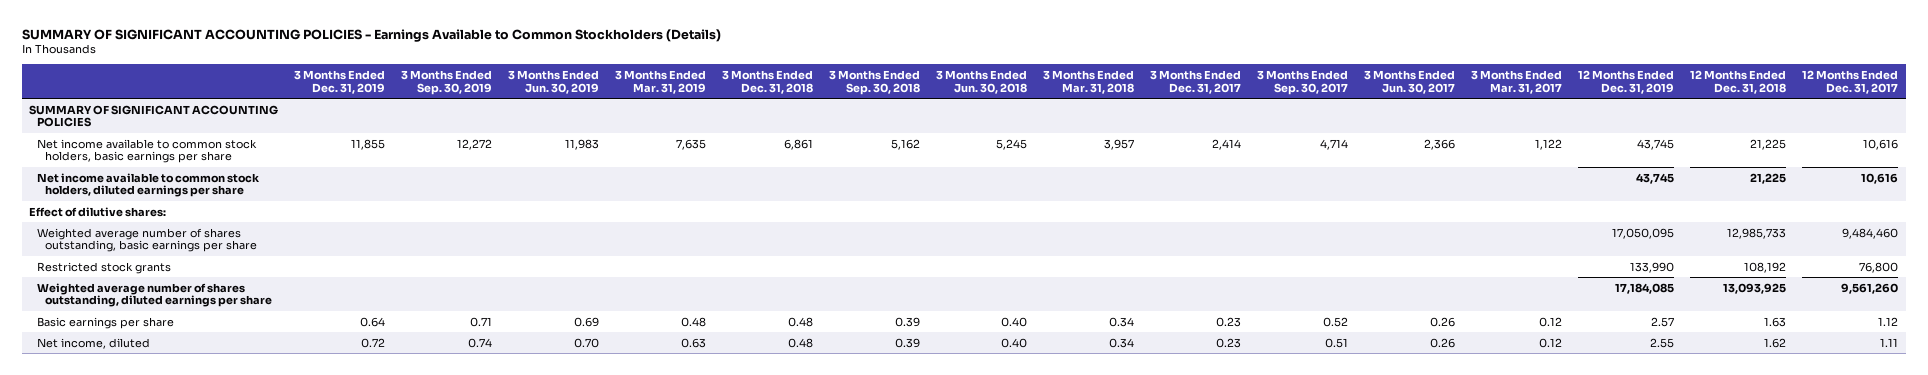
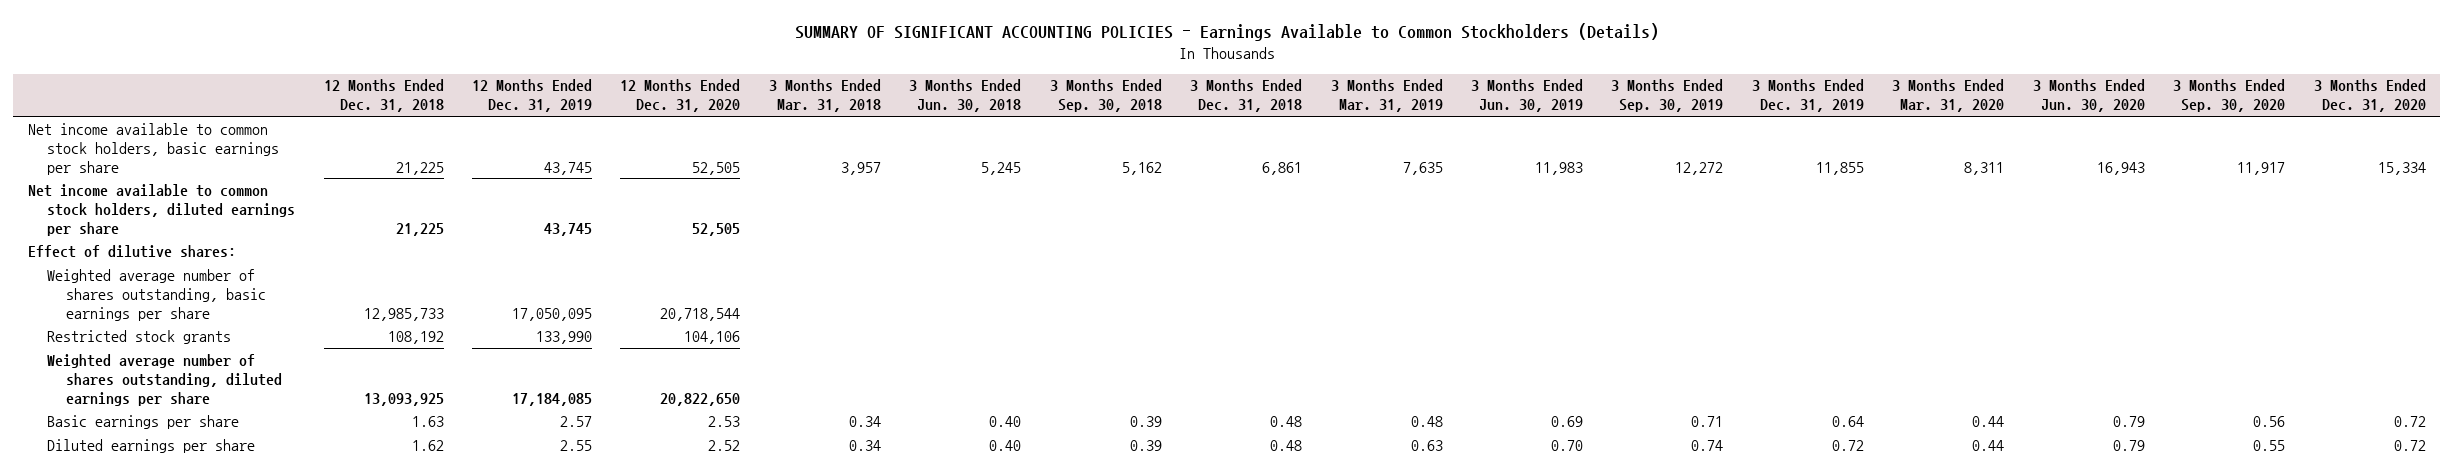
[1150,70,1242,94] 3 Months Ended Dec. 31, 2017 -> none
[1257,70,1349,95] 3 Months Ended Sep. 30, 2017 -> none
[1364,70,1456,94] 3 Months Ended Jun. 30, 2017 -> none
[1471,70,1563,94] 3 Months Ended Mar. 31, 2017 -> none
[1802,70,1899,94] 12 Months Ended Dec. 31, 2017 -> none
none -> [620,79,741,113] 12 Months Ended Dec. 31, 2020
none -> [1892,79,2005,113] 3 Months Ended Mar. 31, 2020
none -> [2032,79,2145,113] 3 Months Ended Jun. 30, 2020
none -> [2173,79,2286,113] 3 Months Ended Sep. 30, 2020
none -> [2313,79,2426,113] 3 Months Ended Dec. 31, 2020
[29,104,279,128] SUMMARY OF SIGNIFICANT ACCOUNTING POLICIES -> none
[37,337,151,349] Net income, diluted -> [47,438,256,453] Diluted earnings per share

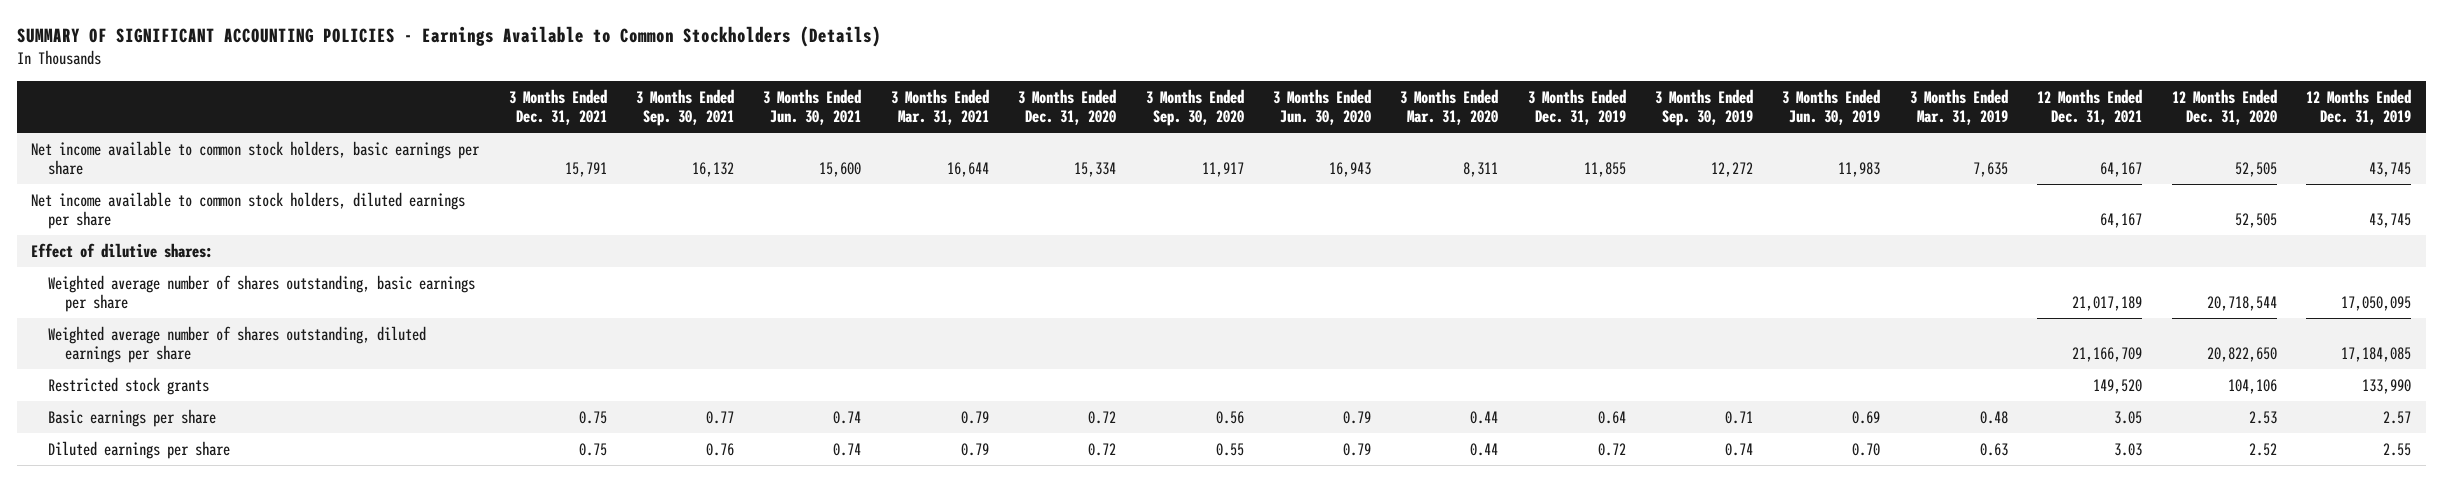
[323,79,444,113] 12 Months Ended Dec. 31, 2018 -> none
[768,79,881,113] 3 Months Ended Mar. 31, 2018 -> none
[909,79,1022,113] 3 Months Ended Jun. 30, 2018 -> none
[1049,79,1162,113] 3 Months Ended Sep. 30, 2018 -> none
[1190,79,1303,113] 3 Months Ended Dec. 31, 2018 -> none
none -> [508,88,607,126] 3 Months Ended Dec. 31, 2021
none -> [635,88,734,127] 3 Months Ended Sep. 30, 2021
none -> [763,88,862,126] 3 Months Ended Jun. 30, 2021
none -> [890,88,989,126] 3 Months Ended Mar. 31, 2021
none -> [2037,88,2143,126] 12 Months Ended Dec. 31, 2021
[47,329,232,344] Restricted stock grants -> [48,376,210,395] Restricted stock grants

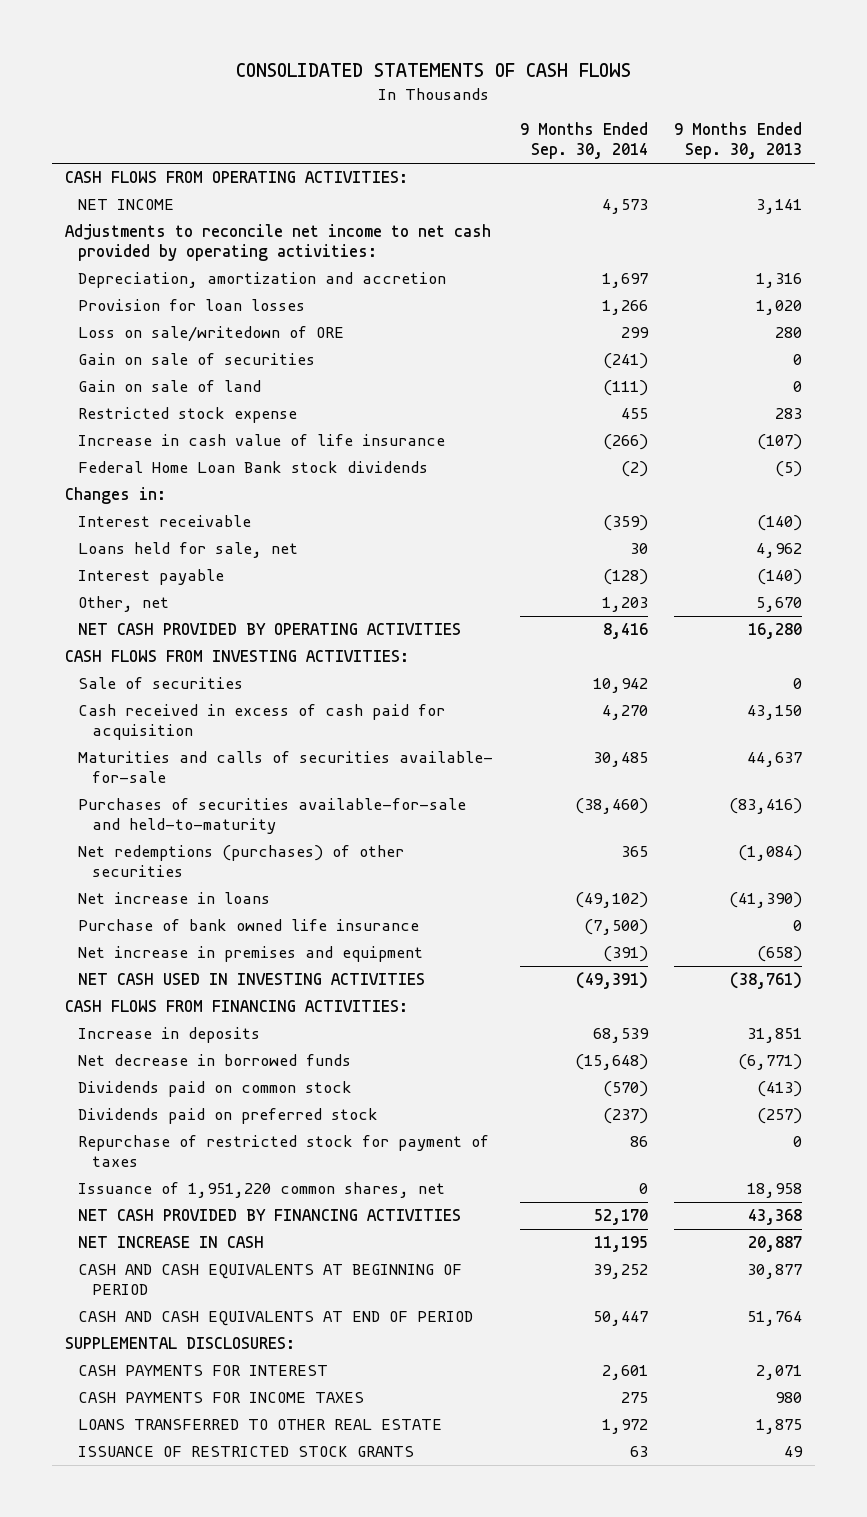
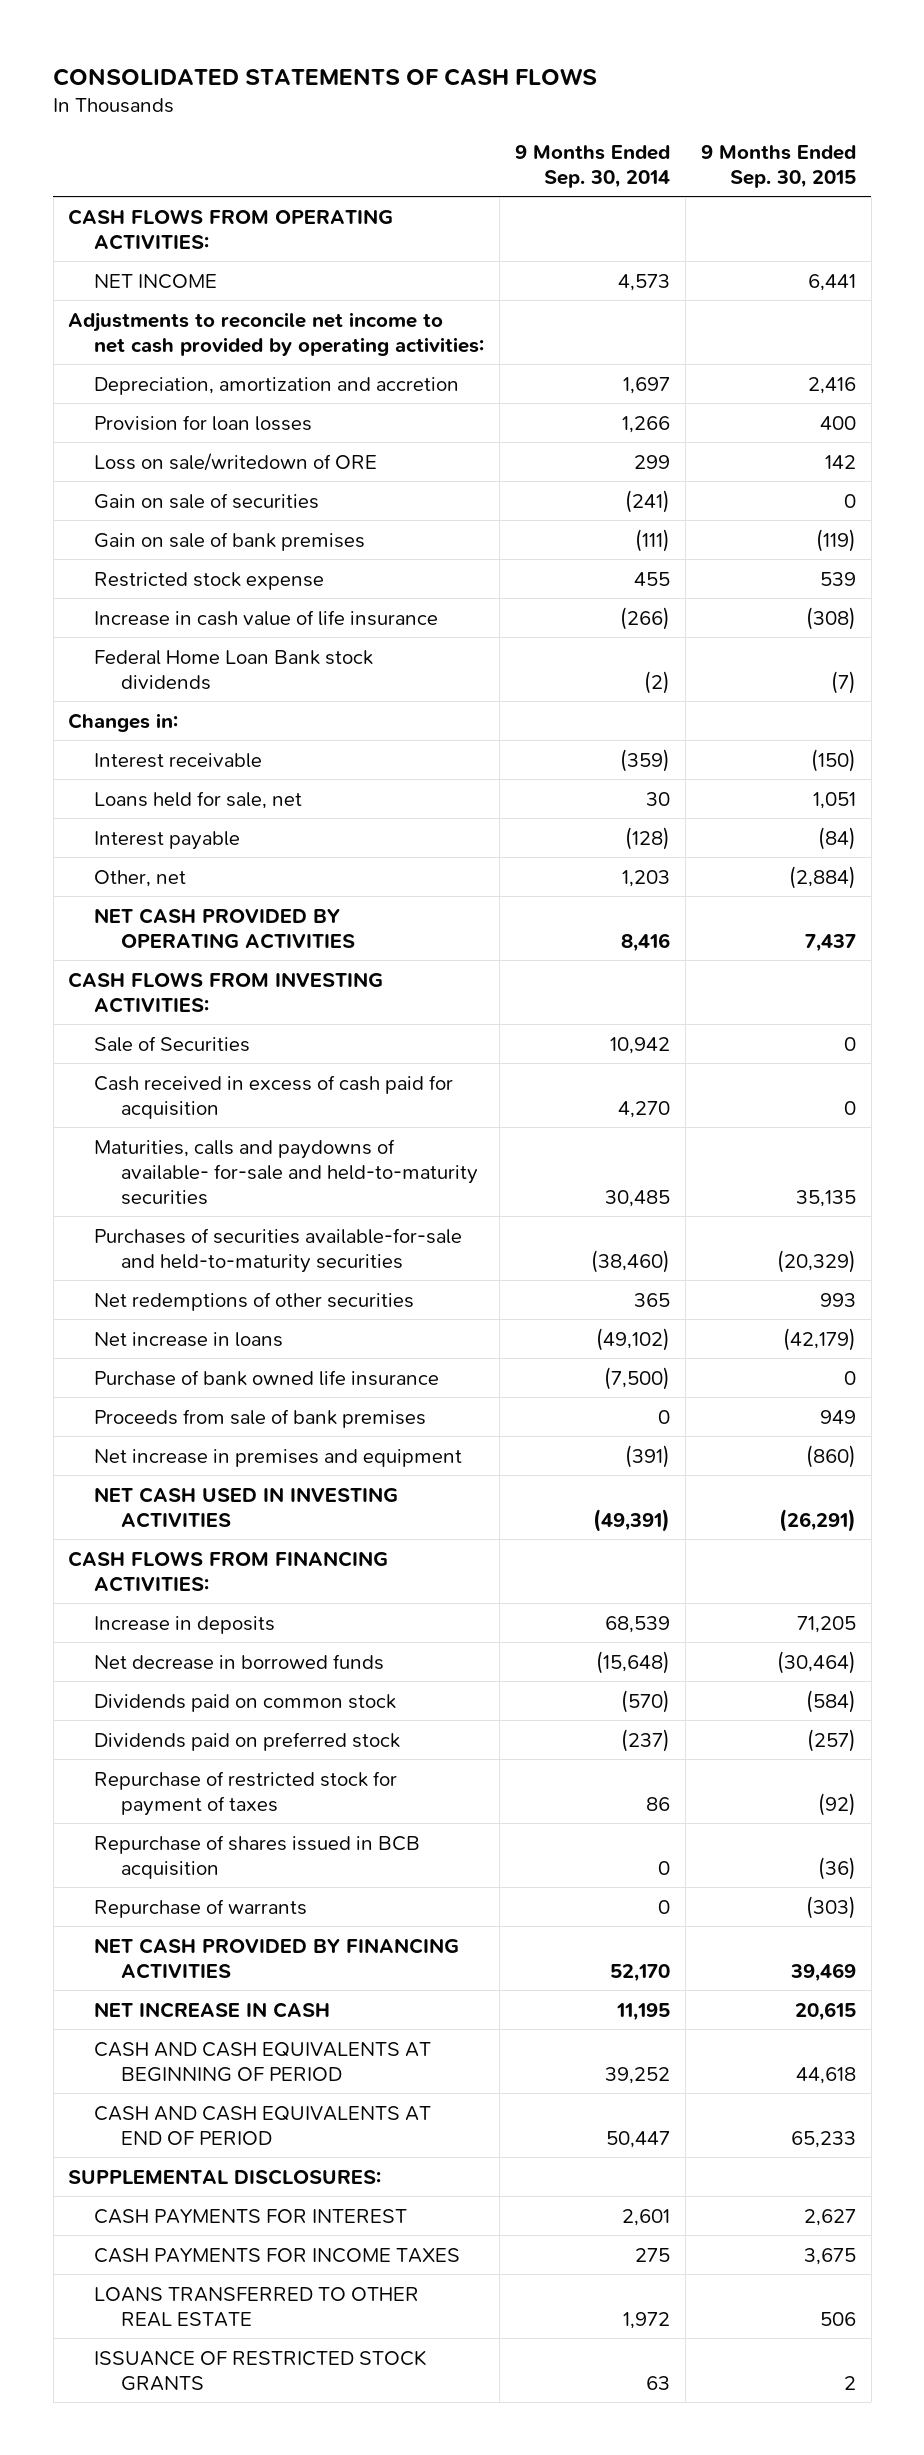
[674,122,803,160] 9 Months Ended Sep. 30, 2013 -> none
none -> [700,144,856,188] 9 Months Ended Sep. 30, 2015
[78,380,262,393] Gain on sale of land -> [94,531,366,551] Gain on sale of bank premises
[78,677,244,690] Sale of securities -> [94,1035,251,1052] Sale of Securities
[78,751,494,784] Maturities and calls of securities available- for-sale -> [94,1138,478,1205] Maturities, calls and paydowns of available- for-sale and held-to-maturity securities
[78,798,467,835] Purchases of securities available-for-sale and held-to-maturity -> [94,1227,463,1273] Purchases of securities available-for-sale and held-to-maturity securities
[78,845,405,878] Net redemptions (purchases) of other securities -> [94,1291,415,1311] Net redemptions of other securities
none -> [94,1408,427,1428] Proceeds from sale of bank premises
[78,1182,446,1199] Issuance of 1,951,220 common shares, net -> none
none -> [94,1834,421,1879] Repurchase of shares issued in BCB acquisition
none -> [94,1898,308,1918] Repurchase of warrants

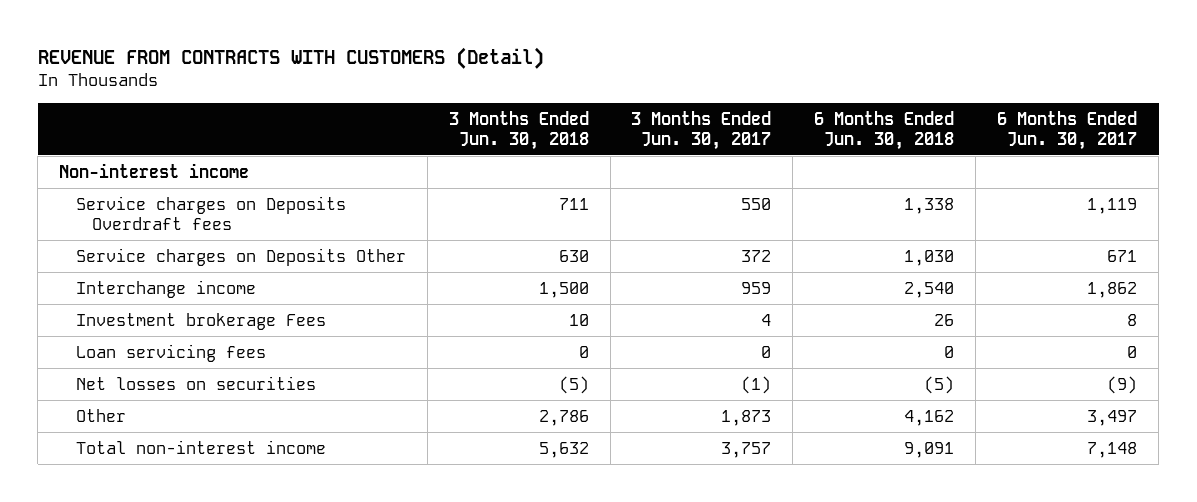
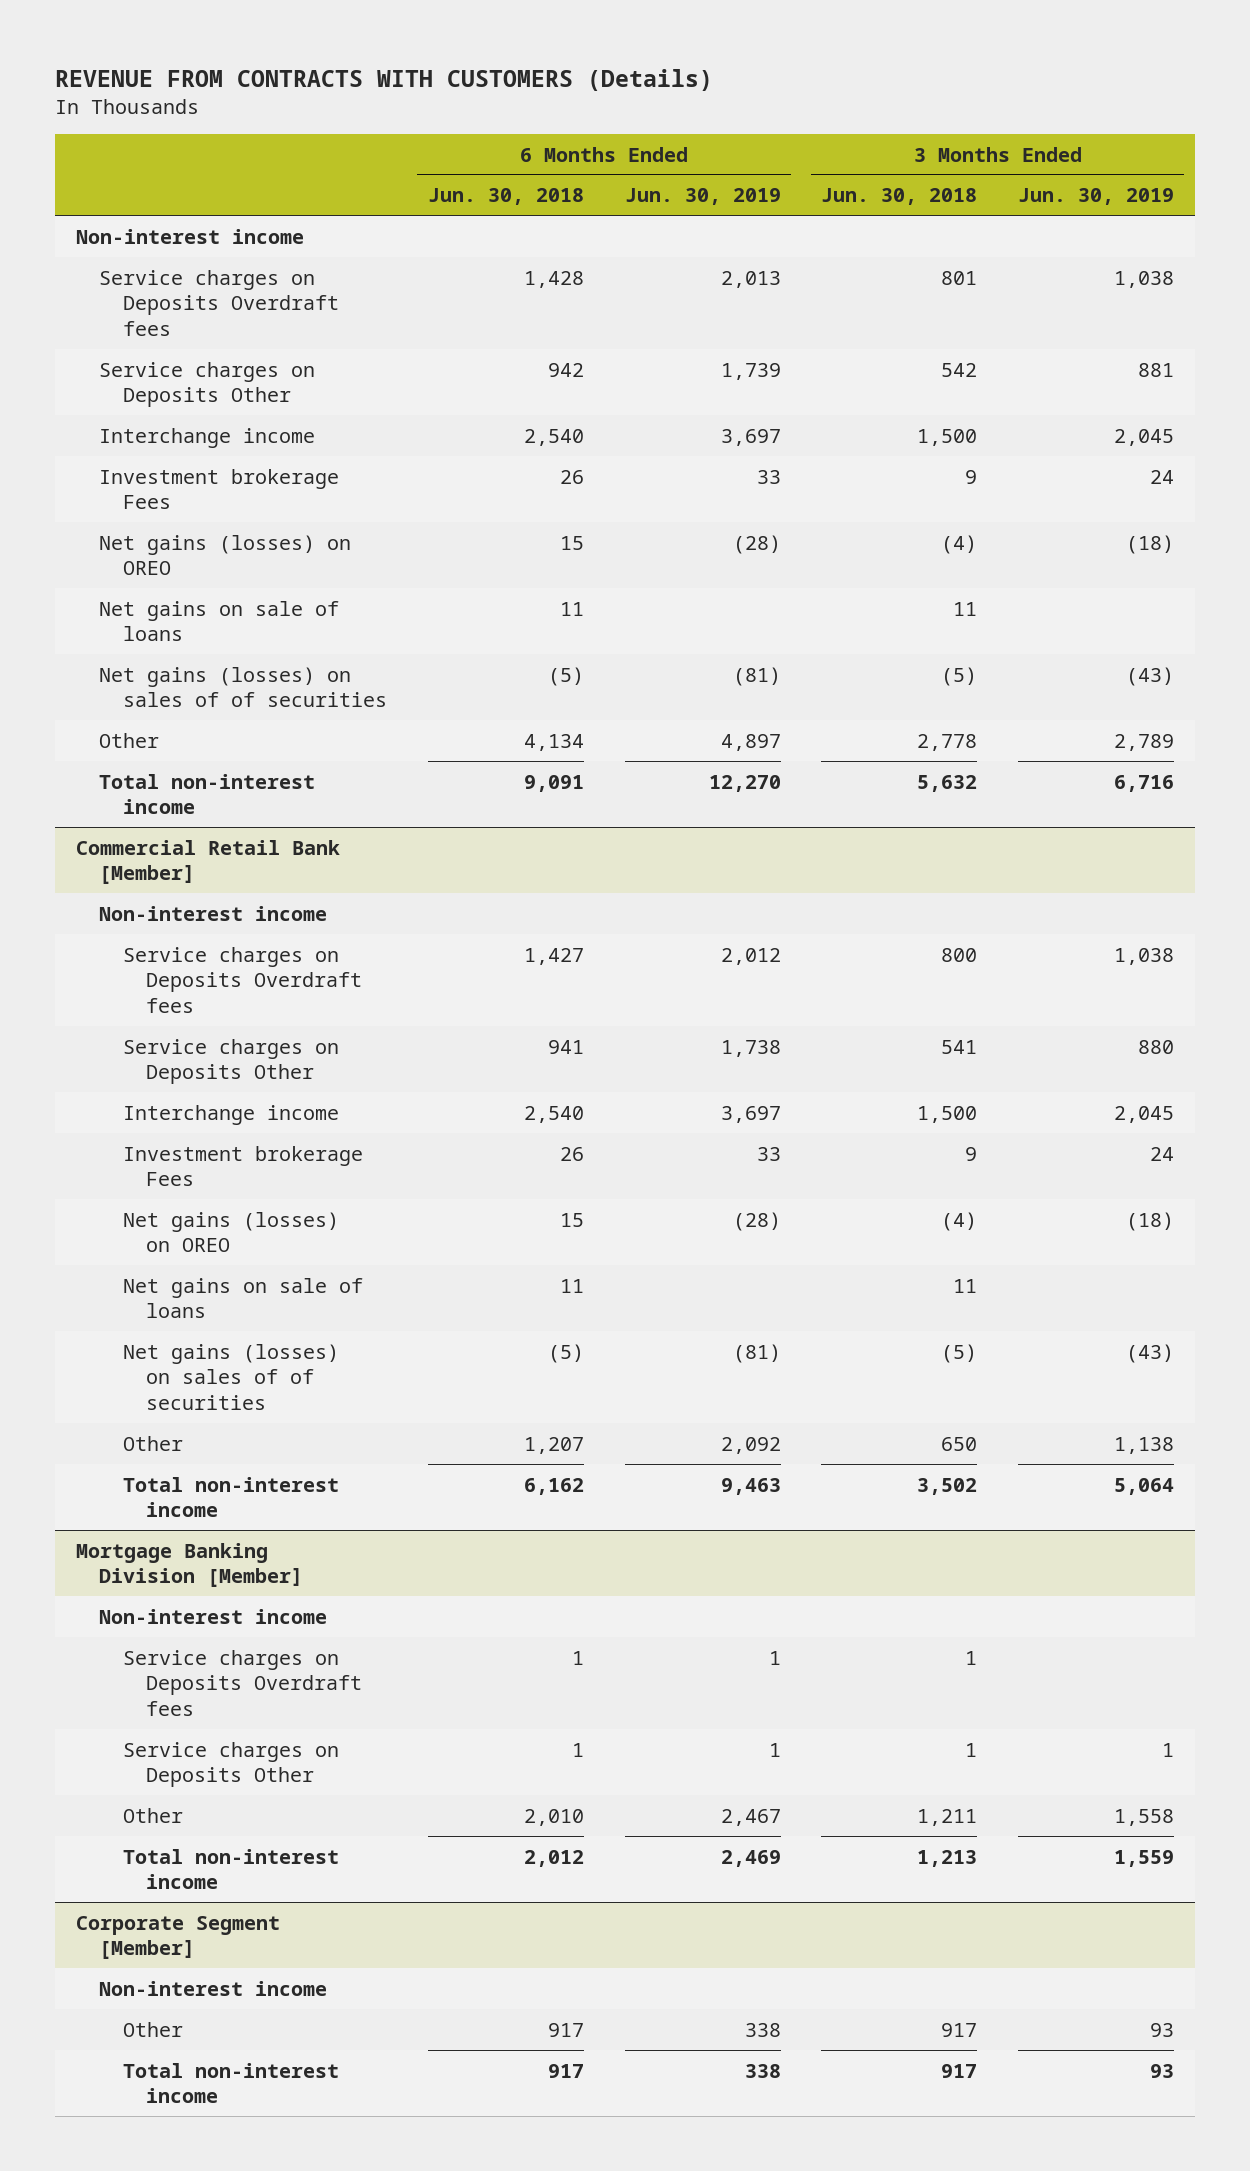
[37,46,544,69] REVENUE FROM CONTRACTS WITH CUSTOMERS (Detail) -> [55,68,714,91] REVENUE FROM CONTRACTS WITH CUSTOMERS (Details)
[631,110,772,150] 3 Months Ended Jun. 30, 2017 -> none
[997,110,1138,150] 6 Months Ended Jun. 30, 2017 -> none
none -> [624,188,781,206] Jun. 30, 2019
none -> [1018,188,1175,206] Jun. 30, 2019
[558,197,589,210] 711 -> [941,270,978,285] 801
[904,197,955,214] 1,338 -> [523,270,584,288] 1,428
[558,249,589,262] 630 -> [941,362,978,377] 542
[904,249,955,266] 1,030 -> [547,362,584,377] 942
[75,343,266,362] Loan servicing fees -> none
[568,313,589,326] 10 -> [965,469,978,484] 9
none -> [99,534,352,576] Net gains (losses) on OREO
none -> [99,600,340,642] Net gains on sale of loans
[75,375,316,390] Net losses on securities -> [99,666,387,708] Net gains (losses) on sales of of securities
[538,409,589,426] 2,786 -> [917,733,978,751] 2,778
[904,409,955,426] 4,162 -> [523,733,584,751] 4,134
none -> [75,839,340,885] Commercial Retail Bank [Member]
none -> [99,905,328,921] Non-interest income
none -> [122,946,363,1013] Service charges on Deposits Overdraft fees
none -> [122,1038,339,1085] Service charges on Deposits Other
none -> [122,1104,339,1125] Interchange income
none -> [122,1145,363,1187] Investment brokerage Fees
none -> [122,1211,339,1253] Net gains (losses) on OREO
none -> [122,1277,363,1319] Net gains on sale of loans
none -> [122,1343,339,1410] Net gains (losses) on sales of of securities
none -> [122,1435,183,1451] Other
none -> [122,1476,339,1518] Total non-interest income
none -> [75,1542,304,1588] Mortgage Banking Division [Member]
none -> [99,1608,328,1624] Non-interest income
none -> [122,1649,363,1716] Service charges on Deposits Overdraft fees
none -> [122,1741,339,1788] Service charges on Deposits Other
none -> [122,1807,183,1823] Other
none -> [122,1848,339,1890] Total non-interest income
none -> [75,1915,280,1960] Corporate Segment [Member]
none -> [99,1980,328,1996] Non-interest income
none -> [122,2021,183,2037] Other
none -> [122,2062,339,2104] Total non-interest income

